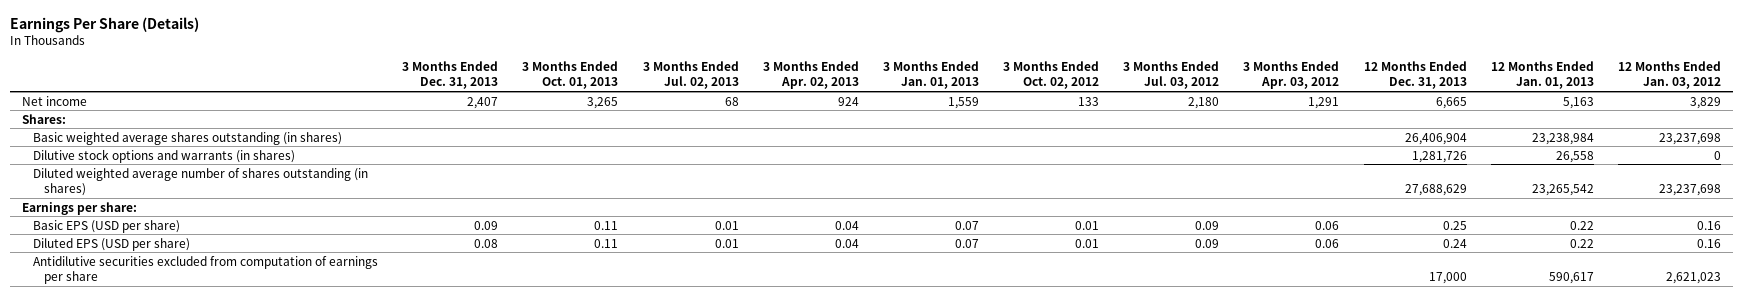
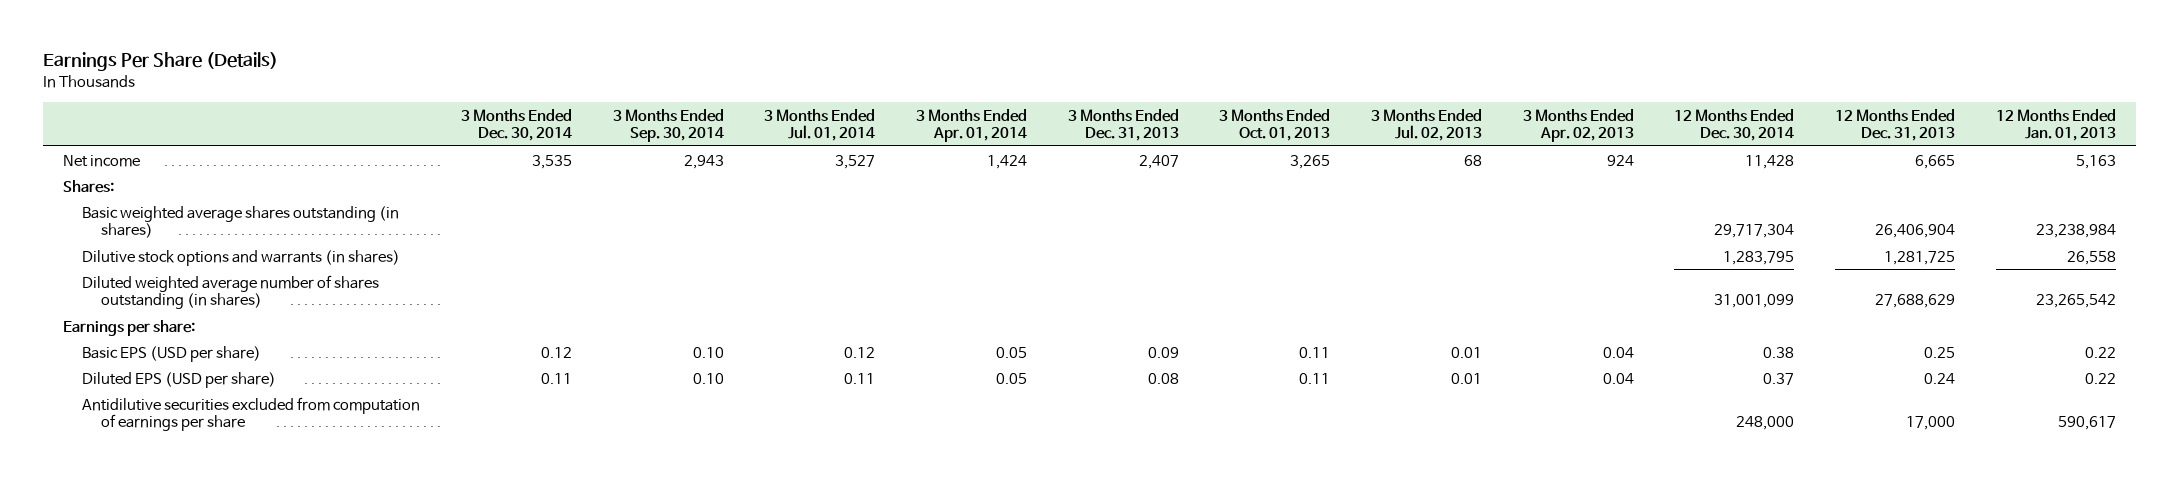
[882,60,979,90] 3 Months Ended Jan. 01, 2013 -> none
[1003,60,1100,90] 3 Months Ended Oct. 02, 2012 -> none
[1123,60,1220,90] 3 Months Ended Jul. 03, 2012 -> none
[1243,60,1340,90] 3 Months Ended Apr. 03, 2012 -> none
[1617,60,1721,90] 12 Months Ended Jan. 03, 2012 -> none
none -> [461,108,573,142] 3 Months Ended Dec. 30, 2014
none -> [612,108,724,143] 3 Months Ended Sep. 30, 2014
none -> [764,108,876,142] 3 Months Ended Jul. 01, 2014
none -> [916,108,1028,143] 3 Months Ended Apr. 01, 2014
none -> [1674,108,1795,142] 12 Months Ended Dec. 30, 2014
[1411,150,1467,163] 1,281,726 -> [1884,250,1956,265] 1,281,725

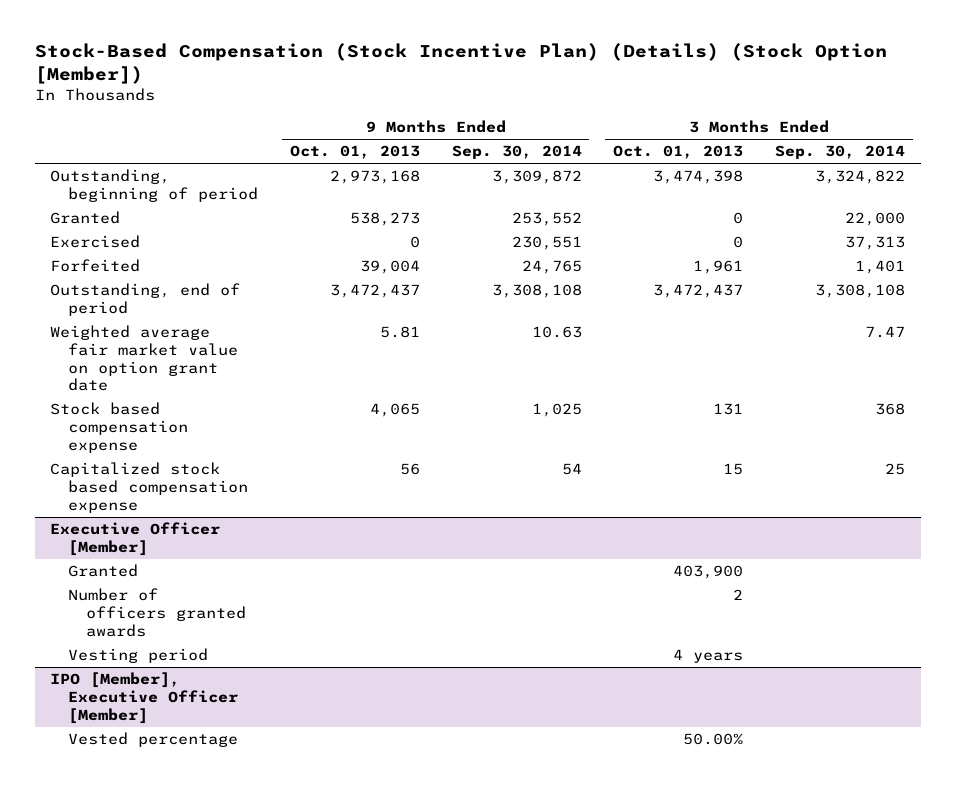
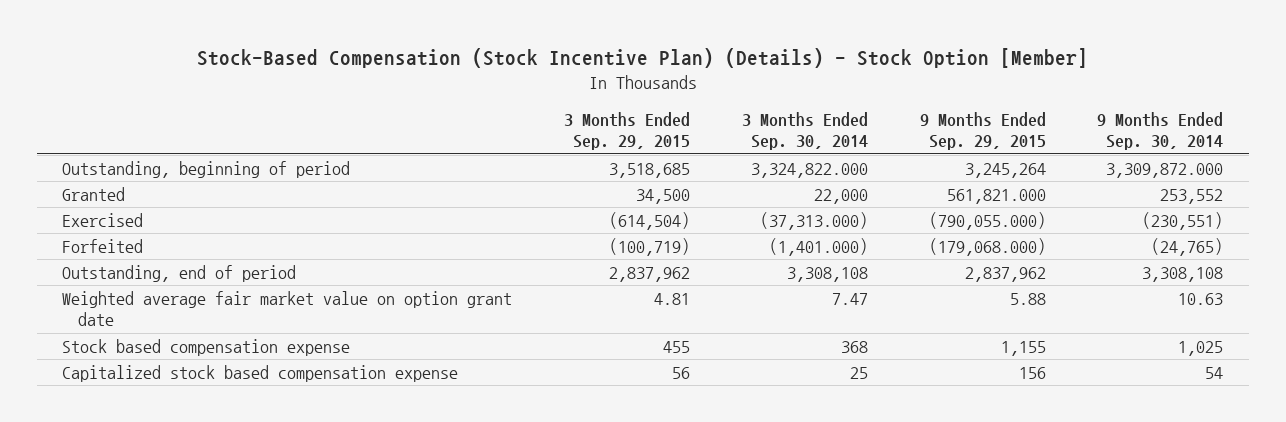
[34,43,887,85] Stock-Based Compensation (Stock Incentive Plan) (Details) (Stock Option [Member]) -> [196,48,1088,69] Stock-Based Compensation (Stock Incentive Plan) (Details) - Stock Option [Member]
[289,145,420,160] Oct. 01, 2013 -> none
[613,145,744,160] Oct. 01, 2013 -> none
none -> [564,112,691,151] 3 Months Ended Sep. 29, 2015
none -> [919,112,1046,151] 9 Months Ended Sep. 29, 2015
[491,170,582,185] 3,309,872 -> [1106,162,1224,178] 3,309,872.000
[814,170,905,185] 3,324,822 -> [750,162,868,178] 3,324,822.000
[511,236,582,251] 230,551 -> [1142,211,1224,230] (230,551)
[844,236,905,251] 37,313 -> [759,211,868,230] (37,313.000)
[521,260,582,275] 24,765 -> [1151,237,1224,256] (24,765)
[854,260,905,275] 1,401 -> [768,237,868,256] (1,401.000)
[50,522,221,556] Executive Officer [Member] -> none
[68,564,139,578] Granted -> none
[68,588,247,637] Number of officers granted awards -> none
[68,648,209,664] Vesting period -> none
[50,672,239,724] IPO [Member], Executive Officer [Member] -> none
[68,732,239,748] Vested percentage -> none

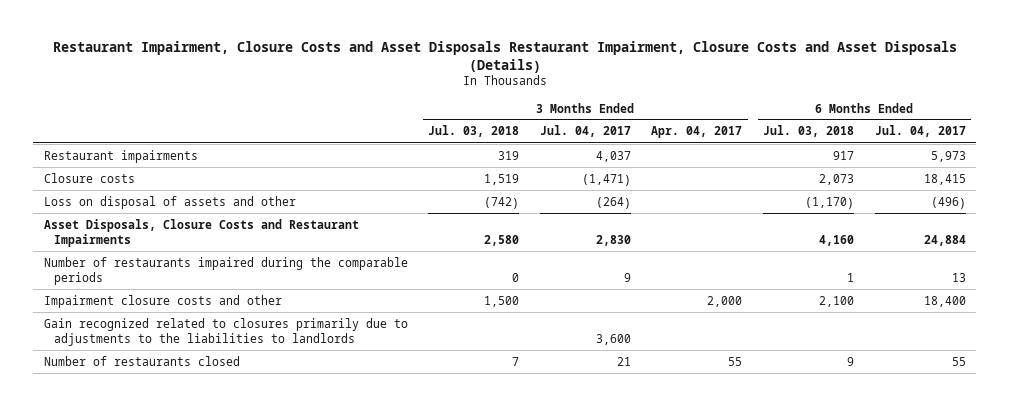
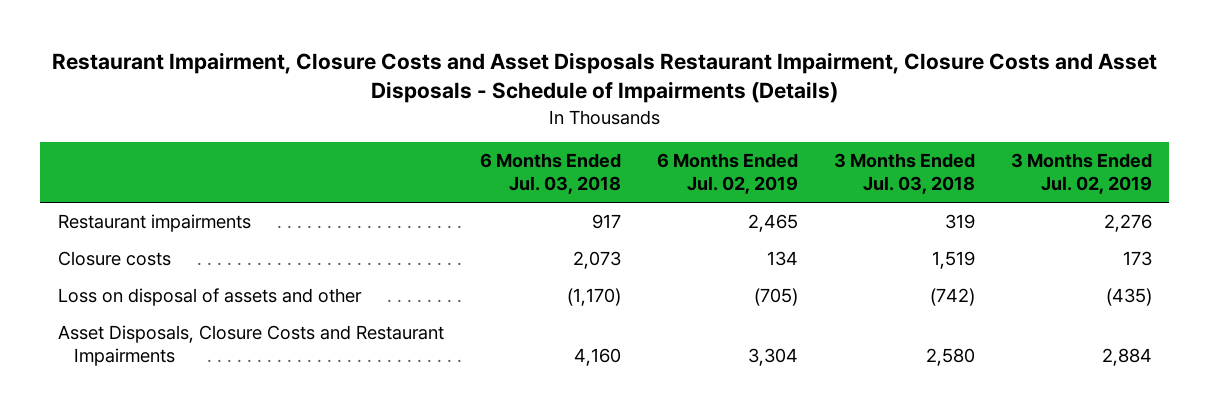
[52,40,957,73] Restaurant Impairment, Closure Costs and Asset Disposals Restaurant Impairment, Closure Costs and Asset Disposals (Details) -> [51,52,1157,104] Restaurant Impairment, Closure Costs and Asset Disposals Restaurant Impairment, Closure Costs and Asset Disposals - Schedule of Impairments (Details)
[539,125,631,138] Jul. 04, 2017 -> none
[651,126,743,139] Apr. 04, 2017 -> none
[874,125,966,138] Jul. 04, 2017 -> none
none -> [656,153,798,195] 6 Months Ended Jul. 02, 2019
none -> [1010,153,1152,195] 3 Months Ended Jul. 02, 2019
[43,256,408,285] Number of restaurants impaired during the comparable periods -> none
[43,294,282,308] Impairment closure costs and other -> none
[43,317,408,346] Gain recognized related to closures primarily due to adjustments to the liabilities to landlords -> none
[43,355,240,366] Number of restaurants closed -> none

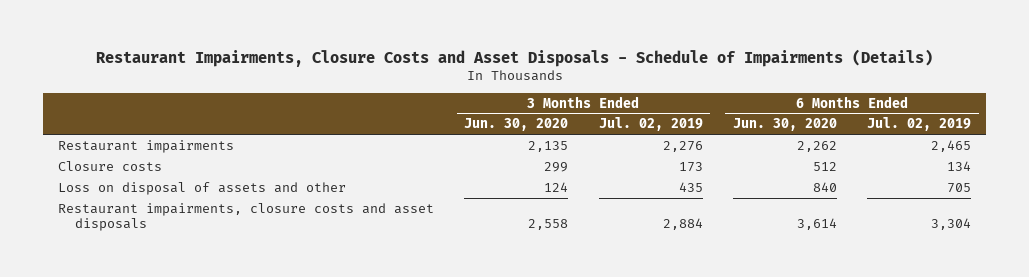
[51,52,1157,104] Restaurant Impairment, Closure Costs and Asset Disposals Restaurant Impairment, Closure Costs and Asset Disposals - Schedule of Impairments (Details) -> [95,48,933,67] Restaurant Impairments, Closure Costs and Asset Disposals - Schedule of Impairments (Details)
[480,153,622,195] 6 Months Ended Jul. 03, 2018 -> none
[833,153,975,195] 3 Months Ended Jul. 03, 2018 -> none
none -> [464,118,569,132] Jun. 30, 2020
none -> [732,118,837,132] Jun. 30, 2020
[753,288,798,307] (705) -> [947,182,972,193] 705
[1105,288,1152,307] (435) -> [678,181,703,192] 435
[58,325,445,367] Asset Disposals, Closure Costs and Restaurant Impairments -> [57,202,434,232] Restaurant impairments, closure costs and asset disposals

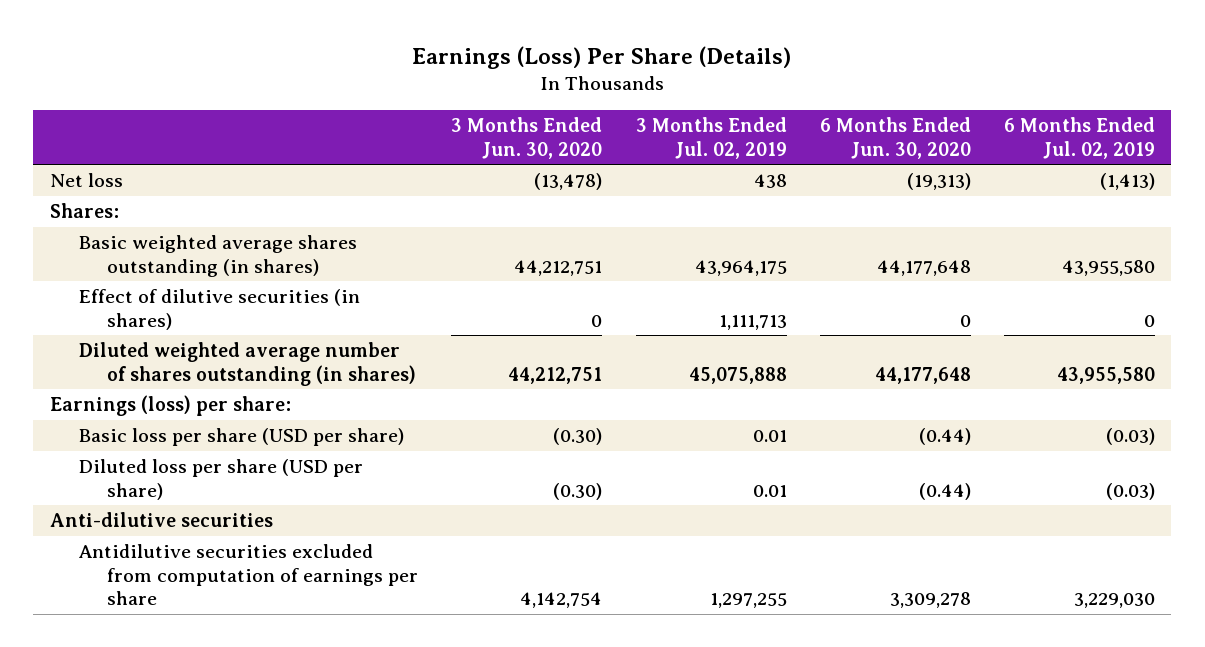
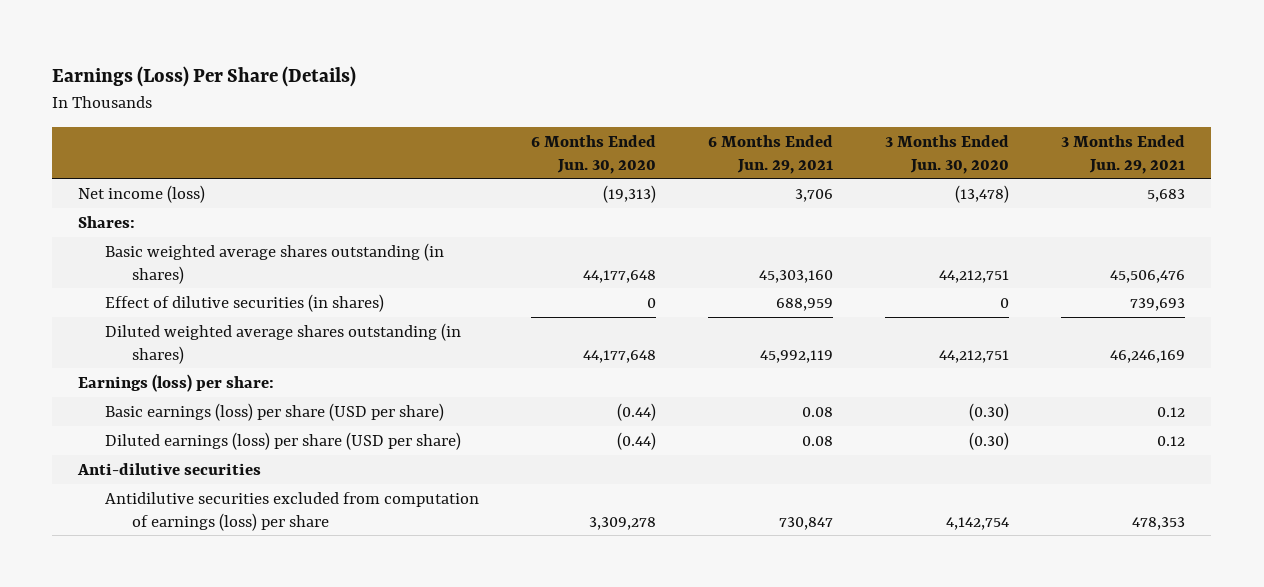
[635,117,787,159] 3 Months Ended Jul. 02, 2019 -> none
[1003,117,1155,159] 6 Months Ended Jul. 02, 2019 -> none
none -> [708,134,834,174] 6 Months Ended Jun. 29, 2021
none -> [1061,134,1186,174] 3 Months Ended Jun. 29, 2021
[49,173,123,188] Net loss -> [78,184,206,203] Net income (loss)
[78,342,417,386] Diluted weighted average number of shares outstanding (in shares) -> [105,322,462,364] Diluted weighted average shares outstanding (in shares)
[78,428,404,447] Basic loss per share (USD per share) -> [105,402,445,421] Basic earnings (loss) per share (USD per share)
[78,459,363,500] Diluted loss per share (USD per share) -> [105,431,462,450] Diluted earnings (loss) per share (USD per share)
[78,544,419,606] Antidilutive securities excluded from computation of earnings per share -> [105,491,480,531] Antidilutive securities excluded from computation of earnings (loss) per share

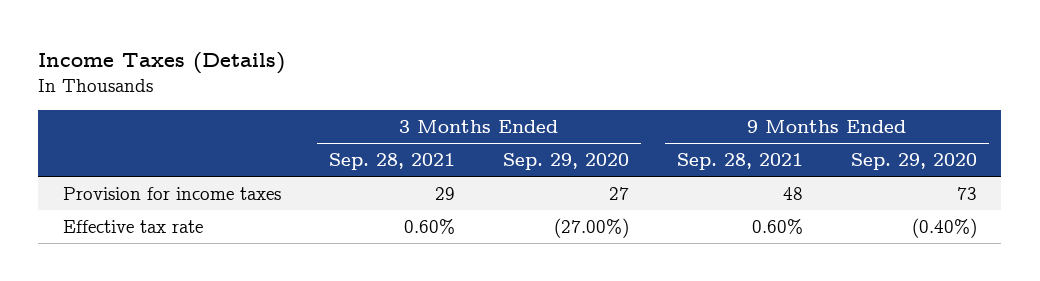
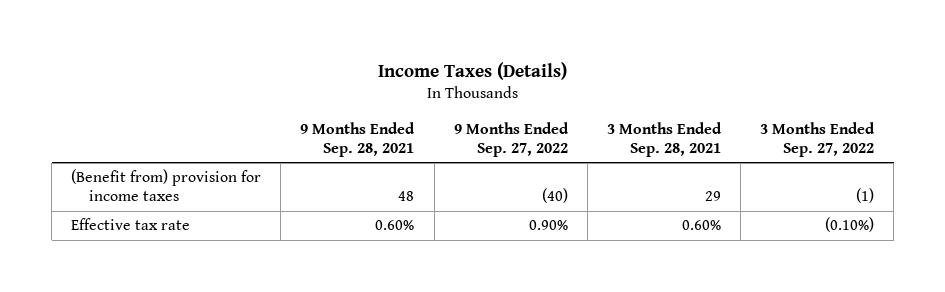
[502,153,629,171] Sep. 29, 2020 -> none
[851,153,978,171] Sep. 29, 2020 -> none
none -> [453,121,569,157] 9 Months Ended Sep. 27, 2022
none -> [760,121,876,157] 3 Months Ended Sep. 27, 2022
[62,186,281,200] Provision for income taxes -> [71,169,262,202] (Benefit from) provision for income taxes

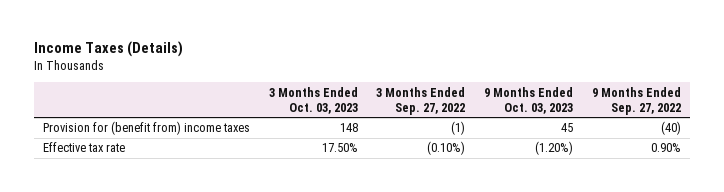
[300,121,416,157] 9 Months Ended Sep. 28, 2021 -> none
[606,121,722,157] 3 Months Ended Sep. 28, 2021 -> none
none -> [268,86,358,114] 3 Months Ended Oct. 03, 2023
none -> [484,86,574,114] 9 Months Ended Oct. 03, 2023
[71,169,262,202] (Benefit from) provision for income taxes -> [42,121,250,136] Provision for (benefit from) income taxes

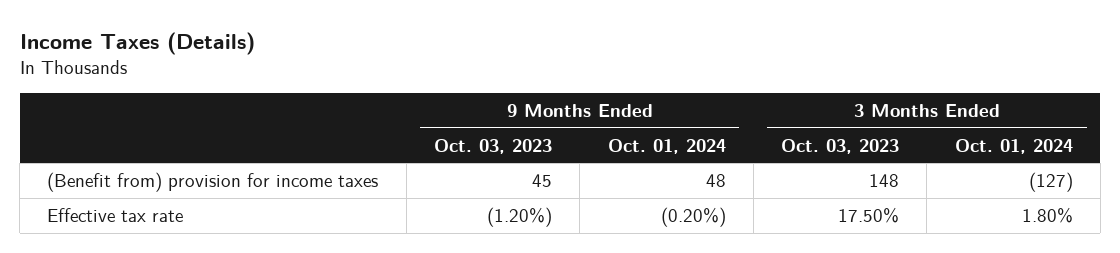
[376,86,466,115] 3 Months Ended Sep. 27, 2022 -> none
[591,86,681,115] 9 Months Ended Sep. 27, 2022 -> none
none -> [607,138,726,154] Oct. 01, 2024
none -> [954,138,1073,154] Oct. 01, 2024
[42,121,250,136] Provision for (benefit from) income taxes -> [47,171,379,192] (Benefit from) provision for income taxes

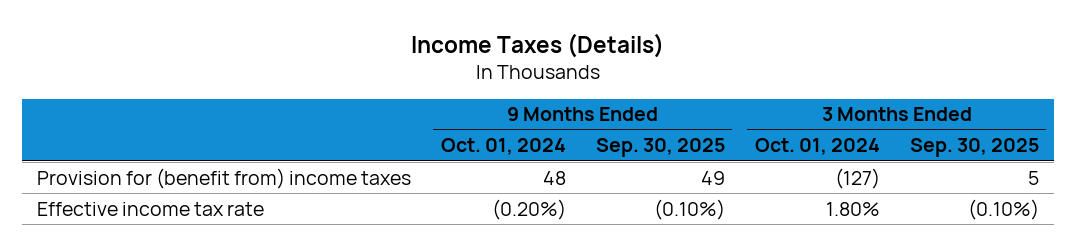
[434,138,553,154] Oct. 03, 2023 -> none
[781,138,900,154] Oct. 03, 2023 -> none
none -> [595,138,725,158] Sep. 30, 2025
none -> [909,138,1039,158] Sep. 30, 2025
[47,171,379,192] (Benefit from) provision for income taxes -> [37,167,412,189] Provision for (benefit from) income taxes
[47,207,184,222] Effective tax rate -> [37,201,265,216] Effective income tax rate

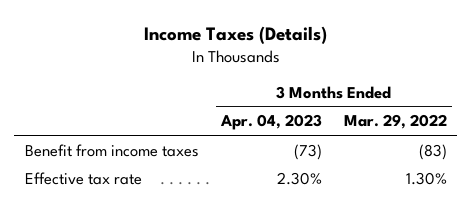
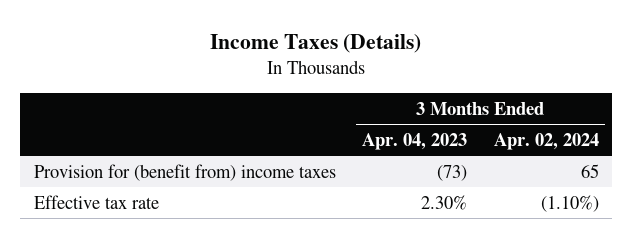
[343,114,447,130] Mar. 29, 2022 -> none
none -> [493,132,599,150] Apr. 02, 2024
[25,143,200,157] Benefit from income taxes -> [33,163,336,181] Provision for (benefit from) income taxes

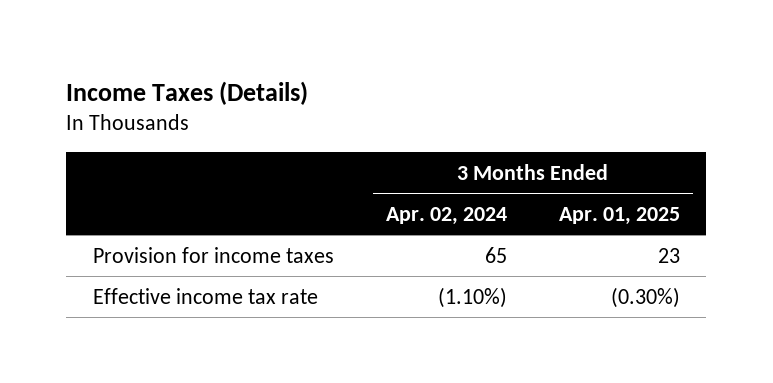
[362,132,468,150] Apr. 04, 2023 -> none
none -> [559,207,681,226] Apr. 01, 2025
[33,163,336,181] Provision for (benefit from) income taxes -> [92,246,334,263] Provision for income taxes
[33,194,159,209] Effective tax rate -> [92,287,318,304] Effective income tax rate

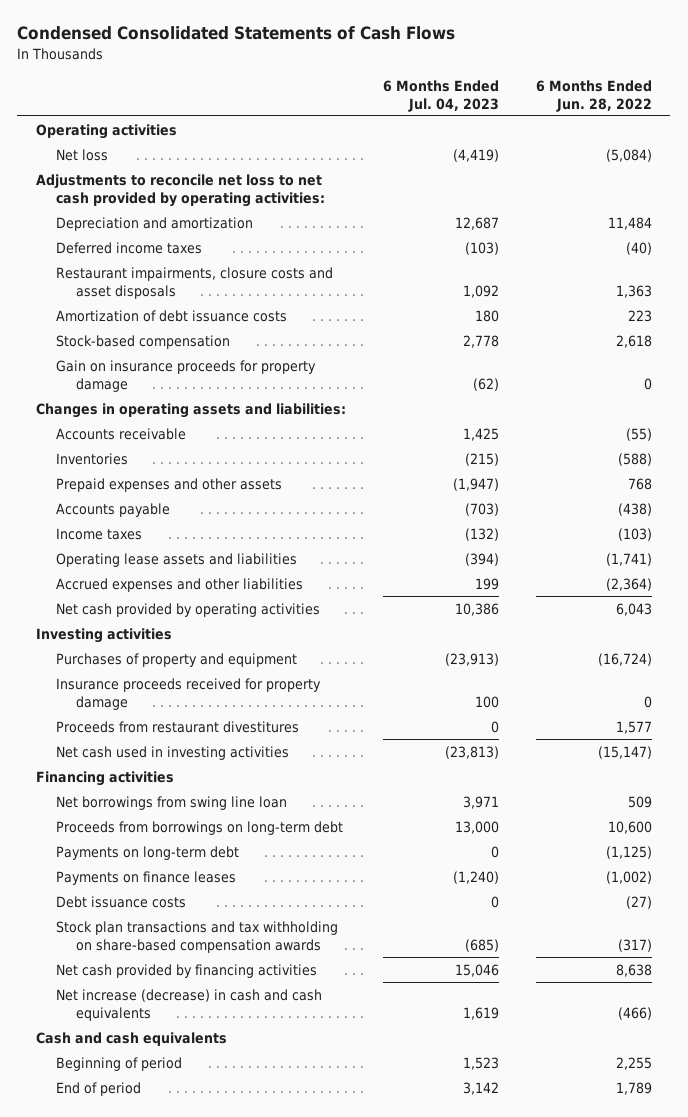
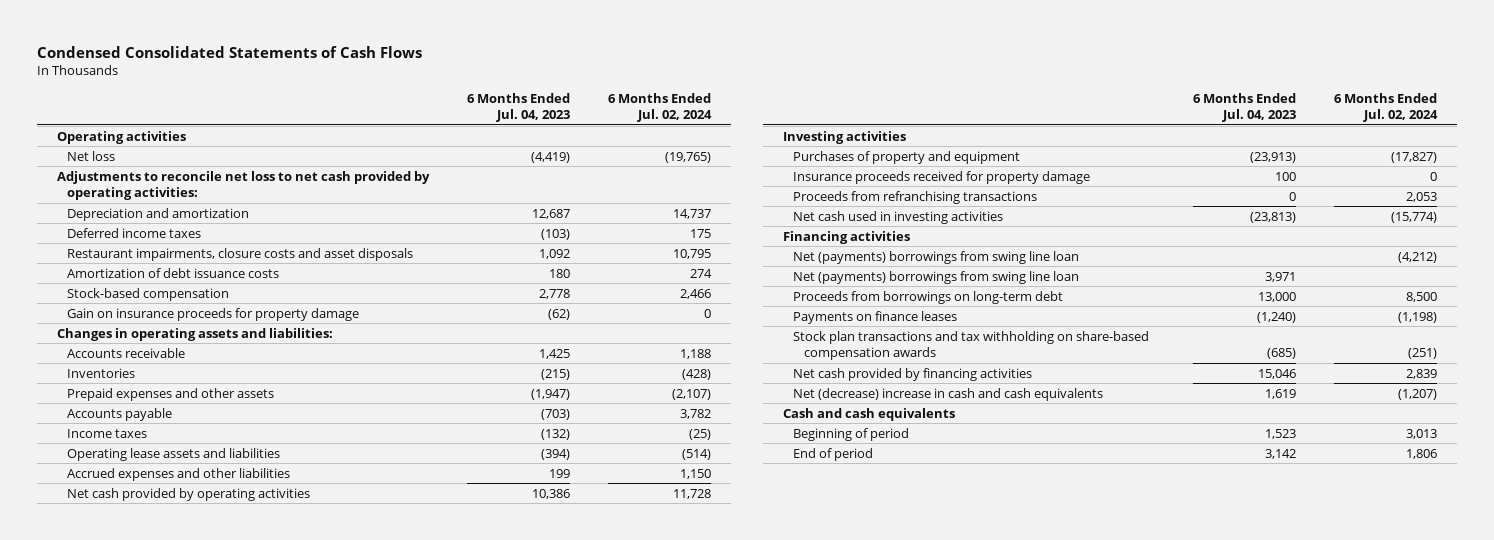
[535,79,652,112] 6 Months Ended Jun. 28, 2022 -> none
none -> [608,93,713,123] 6 Months Ended Jul. 02, 2024
[56,720,300,733] Proceeds from restaurant divestitures -> [793,190,1038,204] Proceeds from refranchising transactions
none -> [793,250,1080,264] Net (payments) borrowings from swing line loan
[56,795,288,810] Net borrowings from swing line loan -> [793,270,1080,284] Net (payments) borrowings from swing line loan
[56,845,240,860] Payments on long-term debt -> none
[56,895,187,908] Debt issuance costs -> none
[56,988,323,1021] Net increase (decrease) in cash and cash equivalents -> [793,387,1104,401] Net (decrease) increase in cash and cash equivalents

